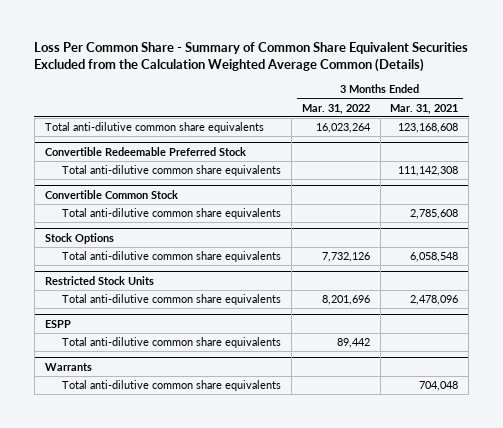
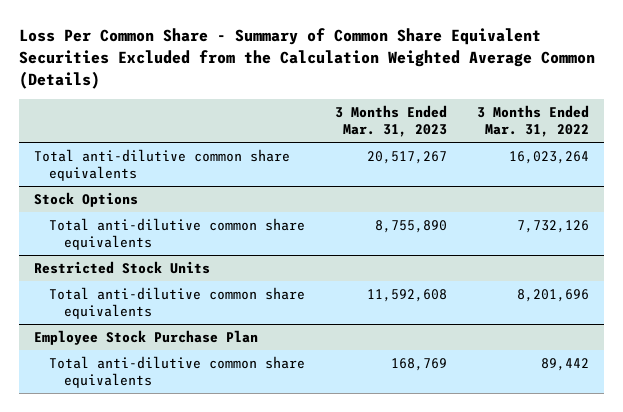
[390,103,459,114] Mar. 31, 2021 -> none
none -> [334,104,447,138] 3 Months Ended Mar. 31, 2023
[44,147,246,157] Convertible Redeemable Preferred Stock -> none
[62,165,282,177] Total anti-dilutive common share equivalents -> none
[44,190,178,200] Convertible Common Stock -> none
[62,208,282,220] Total anti-dilutive common share equivalents -> none
[44,320,71,329] ESPP -> [34,329,259,345] Employee Stock Purchase Plan
[44,363,92,372] Warrants -> none
[62,380,282,392] Total anti-dilutive common share equivalents -> none

